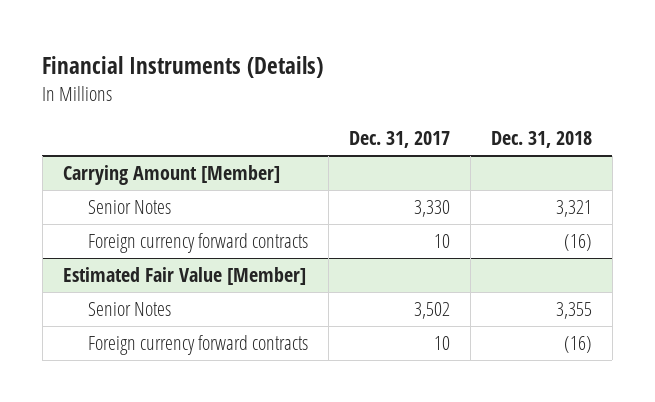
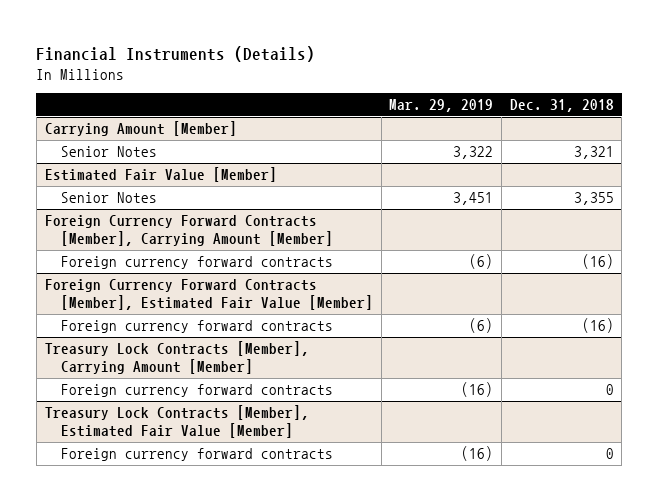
[349,131,451,149] Dec. 31, 2017 -> none
none -> [389,99,494,113] Mar. 29, 2019
[88,233,309,254] Foreign currency forward contracts -> none
none -> [44,215,334,247] Foreign Currency Forward Contracts [Member], Carrying Amount [Member]
none -> [44,279,374,311] Foreign Currency Forward Contracts [Member], Estimated Fair Value [Member]
none -> [61,320,334,334] Foreign currency forward contracts
none -> [44,341,309,375] Treasury Lock Contracts [Member], Carrying Amount [Member]
none -> [61,384,334,398] Foreign currency forward contracts
none -> [44,405,309,439] Treasury Lock Contracts [Member], Estimated Fair Value [Member]
none -> [61,448,334,462] Foreign currency forward contracts

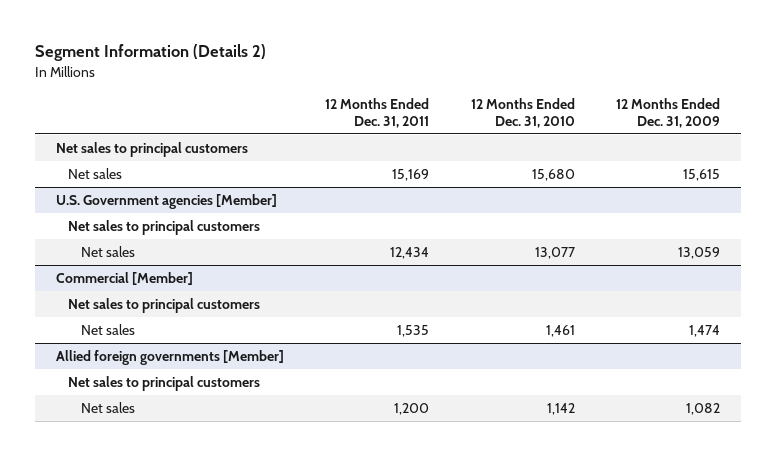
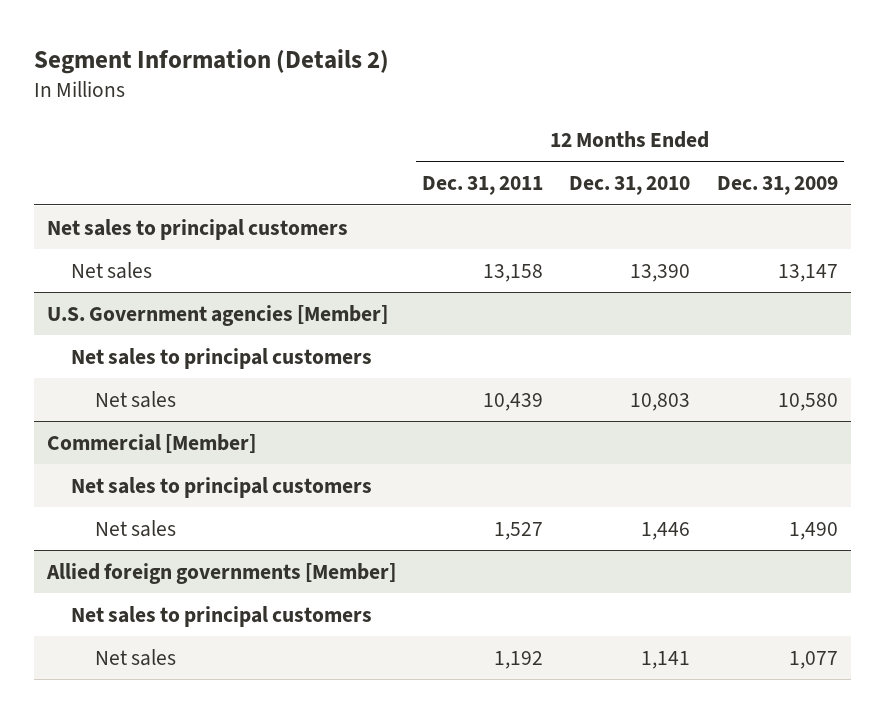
[392,168,430,181] 15,169 -> [483,263,544,282] 13,158
[531,168,575,181] 15,680 -> [630,263,691,282] 13,390
[682,168,720,181] 15,615 -> [777,263,838,282] 13,147
[390,246,430,259] 12,434 -> [483,392,544,411] 10,439
[534,246,575,259] 13,077 -> [630,392,691,411] 10,803
[677,246,720,259] 13,059 -> [777,392,838,411] 10,580
[397,324,430,337] 1,535 -> [494,521,544,540] 1,527
[545,324,575,337] 1,461 -> [641,521,691,540] 1,446
[688,324,720,337] 1,474 -> [788,521,838,540] 1,490
[394,402,430,415] 1,200 -> [494,650,544,669] 1,192
[546,402,575,415] 1,142 -> [641,650,691,669] 1,141
[685,402,720,415] 1,082 -> [788,650,838,669] 1,077

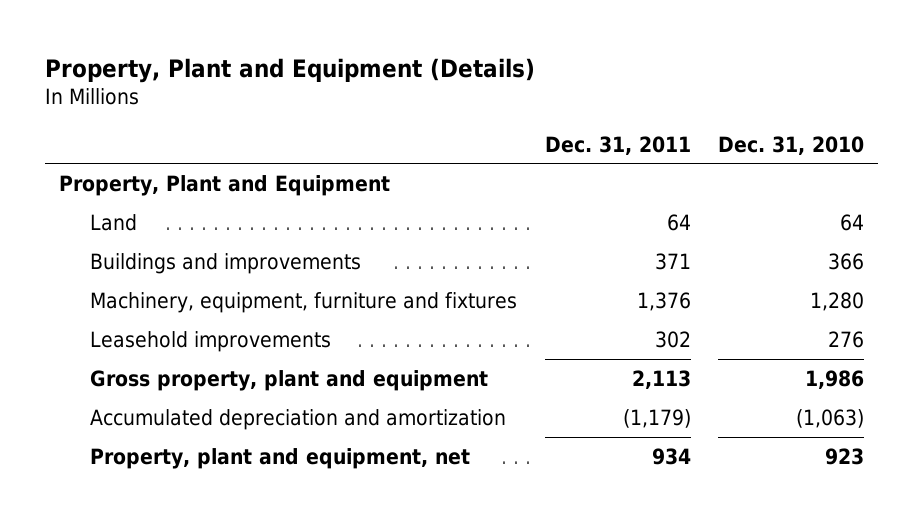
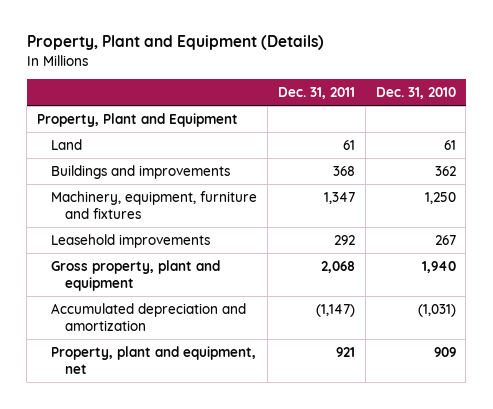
[666,213,691,231] 64 -> [342,139,355,150] 61
[840,213,865,231] 64 -> [443,139,456,150] 61
[654,252,691,270] 371 -> [332,165,355,176] 368
[828,252,865,270] 366 -> [434,165,456,176] 362
[636,291,691,311] 1,376 -> [323,191,355,204] 1,347
[810,291,865,311] 1,280 -> [424,191,456,204] 1,250
[654,330,691,348] 302 -> [333,234,355,245] 292
[828,330,865,348] 276 -> [434,234,456,245] 267
[631,369,691,389] 2,113 -> [320,260,355,273] 2,068
[805,369,865,389] 1,986 -> [421,260,456,273] 1,940
[622,408,691,428] (1,179) -> [315,303,355,317] (1,147)
[796,408,865,428] (1,063) -> [417,303,456,317] (1,031)
[651,447,691,465] 934 -> [335,346,355,357] 921
[825,447,865,465] 923 -> [433,346,456,357] 909

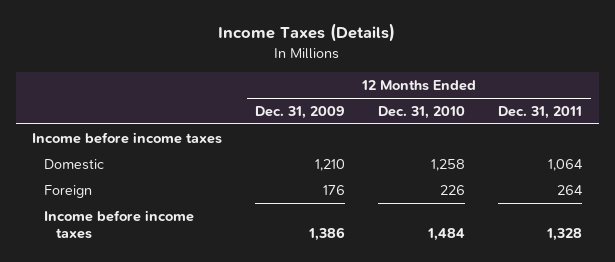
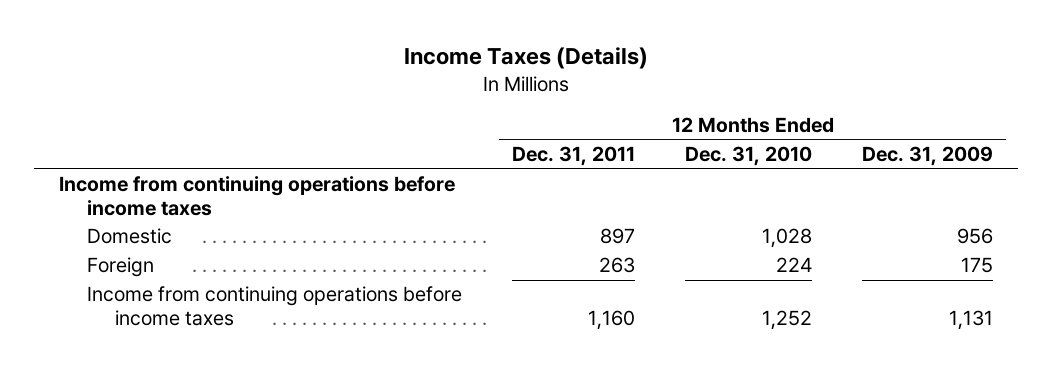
[32,131,223,144] Income before income taxes -> [58,176,455,216] Income from continuing operations before income taxes
[315,158,346,171] 1,210 -> [957,228,994,245] 956
[431,158,466,171] 1,258 -> [762,228,813,249] 1,028
[548,158,584,171] 1,064 -> [599,228,635,245] 897
[323,184,346,195] 176 -> [961,257,994,274] 175
[440,184,466,195] 226 -> [776,257,813,273] 224
[557,184,584,195] 264 -> [598,257,635,274] 263
[43,209,194,240] Income before income taxes -> [86,286,462,326] Income from continuing operations before income taxes
[308,227,346,242] 1,386 -> [949,309,994,330] 1,131
[427,228,466,242] 1,484 -> [762,309,813,330] 1,252
[546,228,583,242] 1,328 -> [587,309,635,330] 1,160

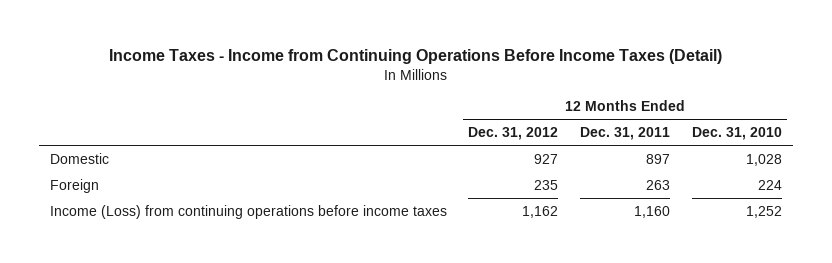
[403,47,648,70] Income Taxes (Details) -> [108,48,722,64] Income Taxes - Income from Continuing Operations Before Income Taxes (Detail)
[862,146,994,167] Dec. 31, 2009 -> none
none -> [468,127,559,141] Dec. 31, 2012
[58,176,455,216] Income from continuing operations before income taxes -> none
[86,286,462,326] Income from continuing operations before income taxes -> [49,204,447,219] Income (Loss) from continuing operations before income taxes

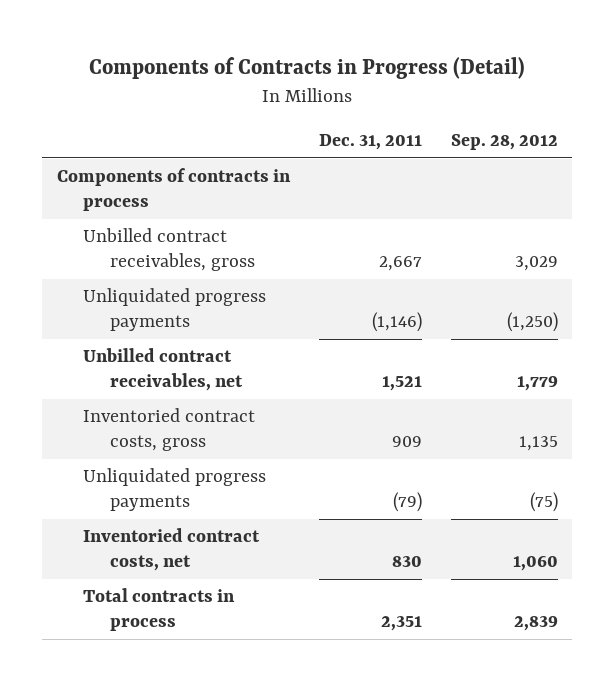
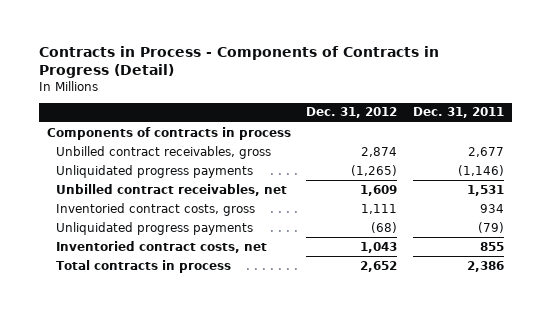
[89,57,526,80] Components of Contracts in Progress (Detail) -> [38,45,439,79] Contracts in Process - Components of Contracts in Progress (Detail)
[450,133,558,150] Sep. 28, 2012 -> none
none -> [306,107,398,119] Dec. 31, 2012
[378,256,422,272] 2,667 -> [467,146,504,157] 2,677
[381,376,422,392] 1,521 -> [466,184,504,196] 1,531
[391,436,422,448] 909 -> [479,203,504,213] 934
[391,556,422,568] 830 -> [479,241,504,251] 855
[380,616,422,632] 2,351 -> [466,260,504,272] 2,386

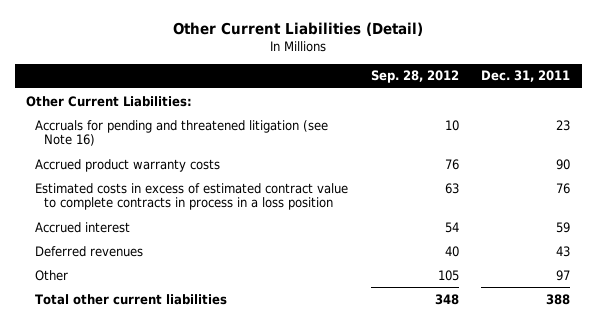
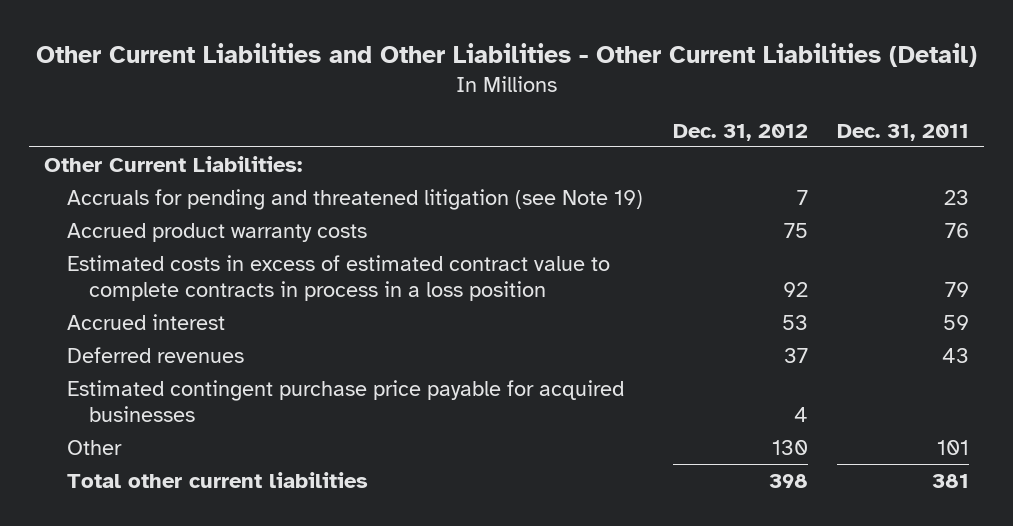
[173,22,424,37] Other Current Liabilities (Detail) -> [35,42,977,67] Other Current Liabilities and Other Liabilities - Other Current Liabilities (Detail)
[370,70,459,84] Sep. 28, 2012 -> none
none -> [672,123,808,141] Dec. 31, 2012
[35,119,329,147] Accruals for pending and threatened litigation (see Note 16) -> [66,188,643,210] Accruals for pending and threatened litigation (see Note 19)
[556,158,571,170] 90 -> [945,222,970,238] 76
[556,182,571,194] 76 -> [945,281,970,297] 79
none -> [66,379,624,422] Estimated contingent purchase price payable for acquired businesses
[556,269,571,281] 97 -> [937,439,970,455] 101
[546,293,571,305] 388 -> [932,473,970,488] 381

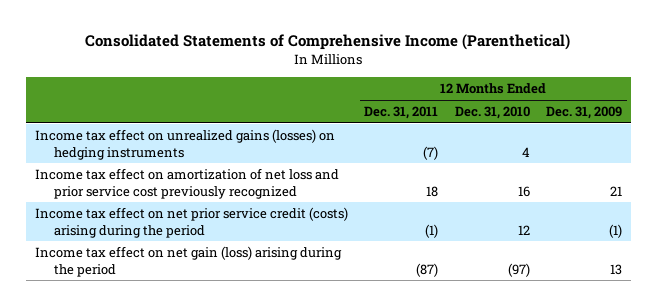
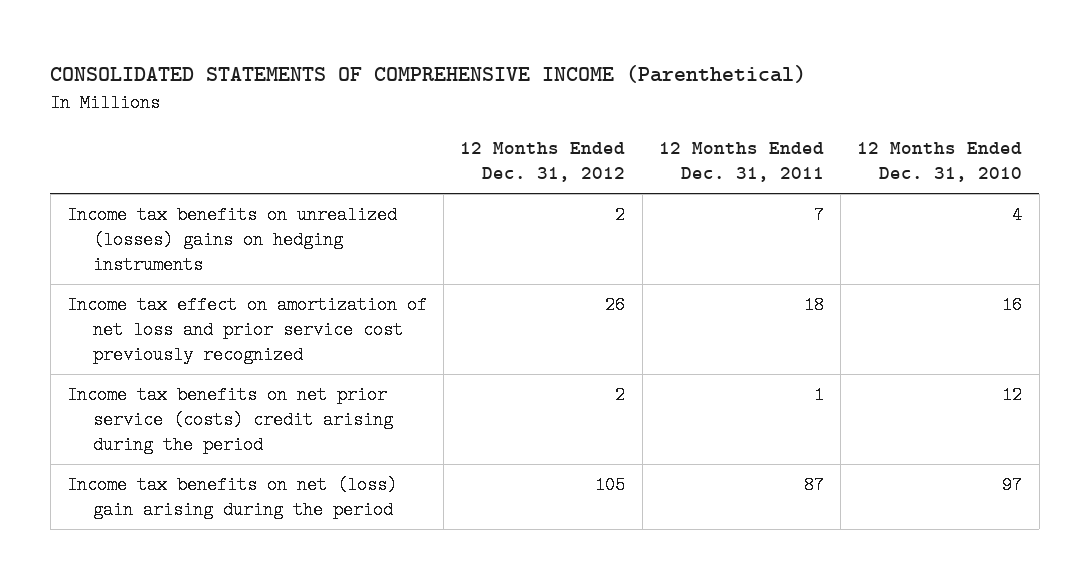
[85,34,571,51] Consolidated Statements of Comprehensive Income (Parenthetical) -> [50,65,807,84] CONSOLIDATED STATEMENTS OF COMPREHENSIVE INCOME (Parenthetical)
[546,106,623,120] Dec. 31, 2009 -> none
none -> [460,142,626,183] 12 Months Ended Dec. 31, 2012
[34,129,335,160] Income tax effect on unrealized gains (losses) on hedging instruments -> [66,206,397,275] Income tax benefits on unrealized (losses) gains on hedging instruments
[423,145,439,160] (7) -> [813,206,824,225] 7
[34,207,348,238] Income tax effect on net prior service credit (costs) arising during the period -> [66,386,394,455] Income tax benefits on net prior service (costs) credit arising during the period
[425,223,439,238] (1) -> [813,386,824,405] 1
[34,246,342,277] Income tax effect on net gain (loss) arising during the period -> [66,476,397,520] Income tax benefits on net (loss) gain arising during the period
[416,262,439,277] (87) -> [803,476,824,495] 87
[507,262,530,277] (97) -> [1002,476,1023,495] 97

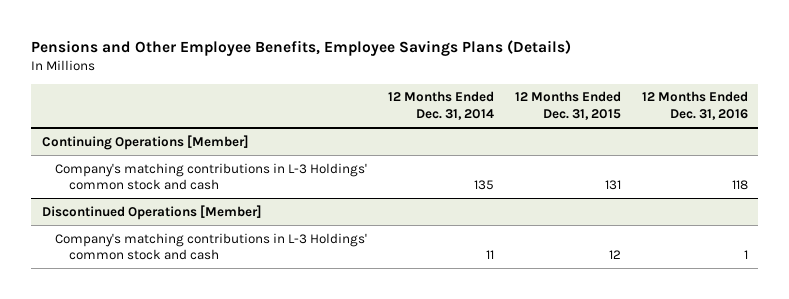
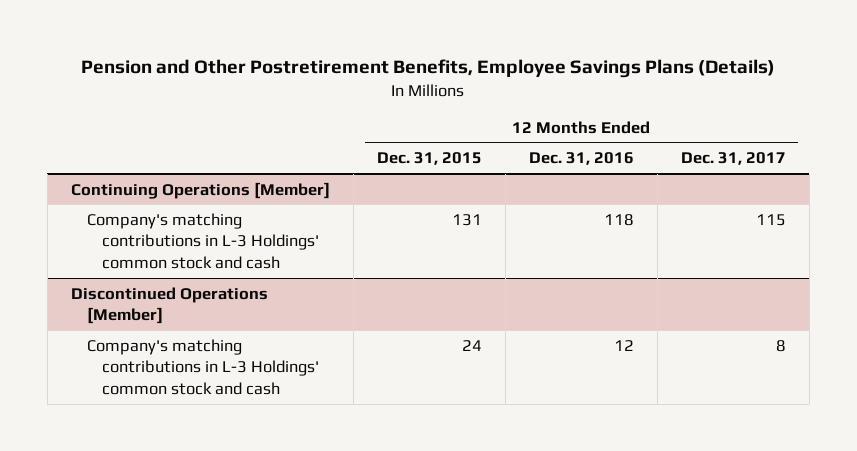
[31,40,572,57] Pensions and Other Employee Benefits, Employee Savings Plans (Details) -> [81,59,776,79] Pension and Other Postretirement Benefits, Employee Savings Plans (Details)
[388,91,495,121] 12 Months Ended Dec. 31, 2014 -> none
none -> [680,152,786,166] Dec. 31, 2017
[608,250,621,260] 12 -> [461,339,482,351] 24
[743,250,748,260] 1 -> [613,339,634,351] 12

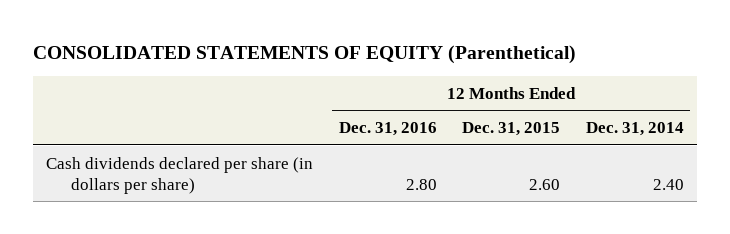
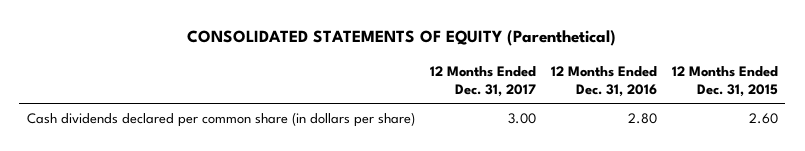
[585,121,684,136] Dec. 31, 2014 -> none
none -> [429,65,536,97] 12 Months Ended Dec. 31, 2017
[46,156,314,194] Cash dividends declared per share (in dollars per share) -> [26,112,415,128] Cash dividends declared per common share (in dollars per share)

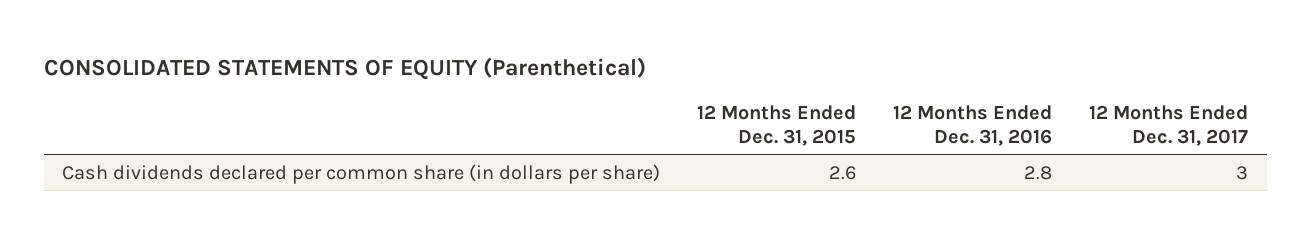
[507,113,536,125] 3.00 -> [1236,165,1249,180] 3
[627,113,657,125] 2.80 -> [1024,165,1053,180] 2.8
[748,113,778,125] 2.60 -> [829,165,857,180] 2.6

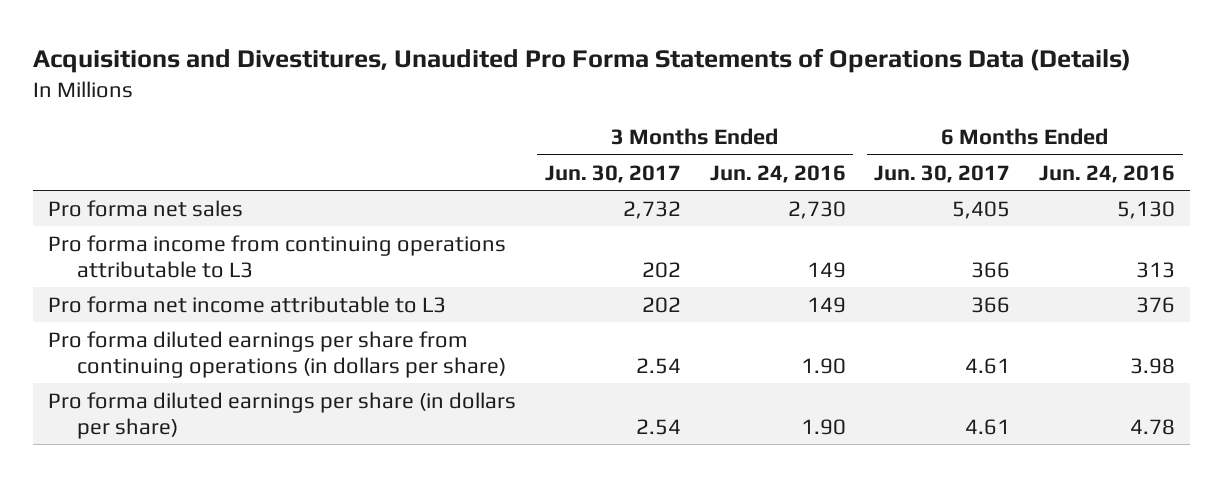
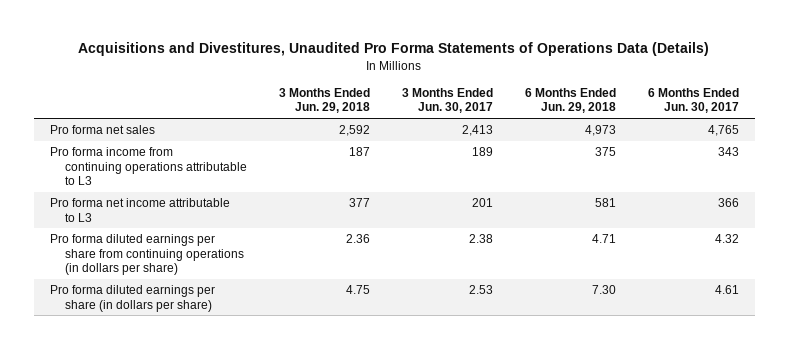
[709,164,846,183] Jun. 24, 2016 -> none
[1039,164,1176,183] Jun. 24, 2016 -> none
none -> [278,88,370,114] 3 Months Ended Jun. 29, 2018
none -> [524,88,616,114] 6 Months Ended Jun. 29, 2018
[622,200,681,219] 2,732 -> [461,125,493,137] 2,413
[952,200,1011,219] 5,405 -> [707,125,739,137] 4,765
[641,261,681,278] 202 -> [471,147,493,157] 189
[971,261,1011,278] 366 -> [717,147,739,157] 343
[641,296,681,313] 202 -> [471,198,493,208] 201
[635,357,681,374] 2.54 -> [468,234,493,244] 2.38
[965,357,1011,374] 4.61 -> [714,234,739,244] 4.32
[635,418,681,435] 2.54 -> [468,285,493,295] 2.53

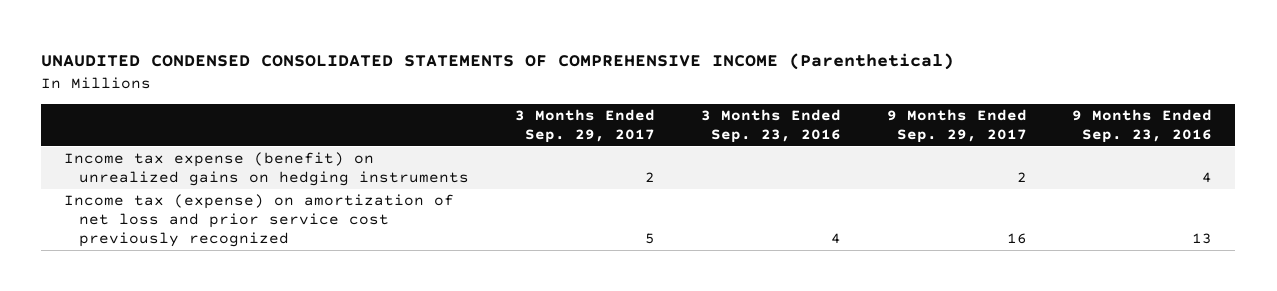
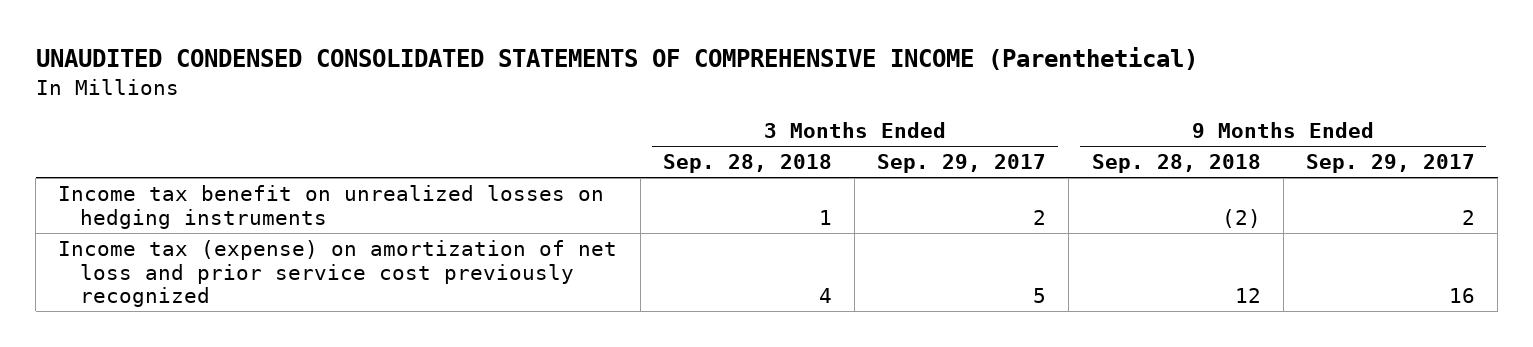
[700,109,841,143] 3 Months Ended Sep. 23, 2016 -> none
[1072,109,1213,143] 9 Months Ended Sep. 23, 2016 -> none
none -> [662,154,832,174] Sep. 28, 2018
none -> [1091,154,1261,174] Sep. 28, 2018
[64,152,470,187] Income tax expense (benefit) on unrealized gains on hedging instruments -> [58,184,605,229] Income tax benefit on unrealized losses on hedging instruments

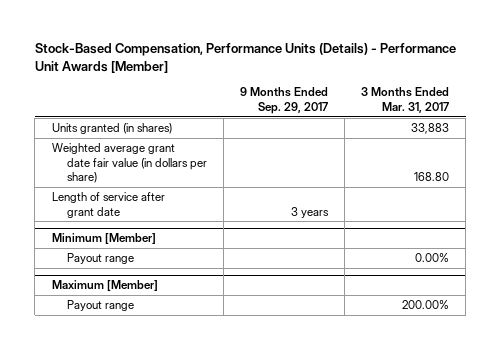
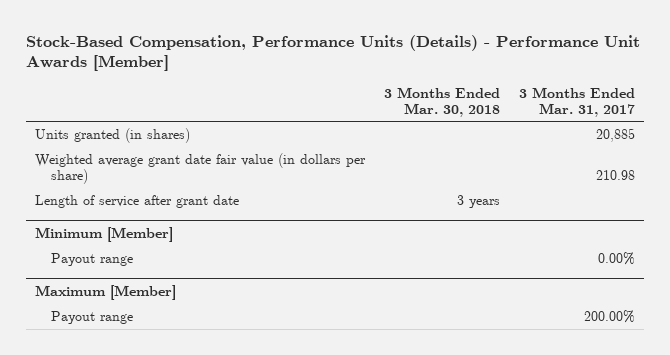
[239,87,328,114] 9 Months Ended Sep. 29, 2017 -> none
none -> [383,86,500,117] 3 Months Ended Mar. 30, 2018
[411,123,450,135] 33,883 -> [595,128,635,143] 20,885
[414,172,450,182] 168.80 -> [595,169,635,180] 210.98

